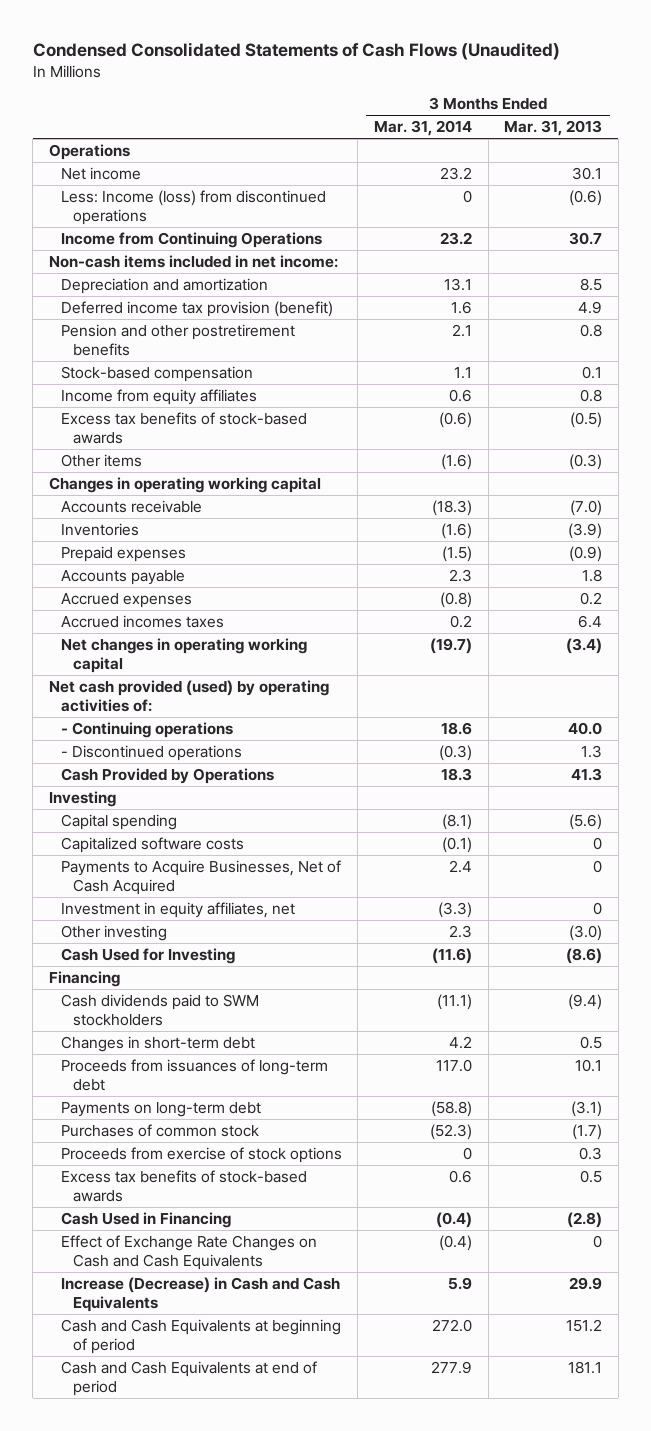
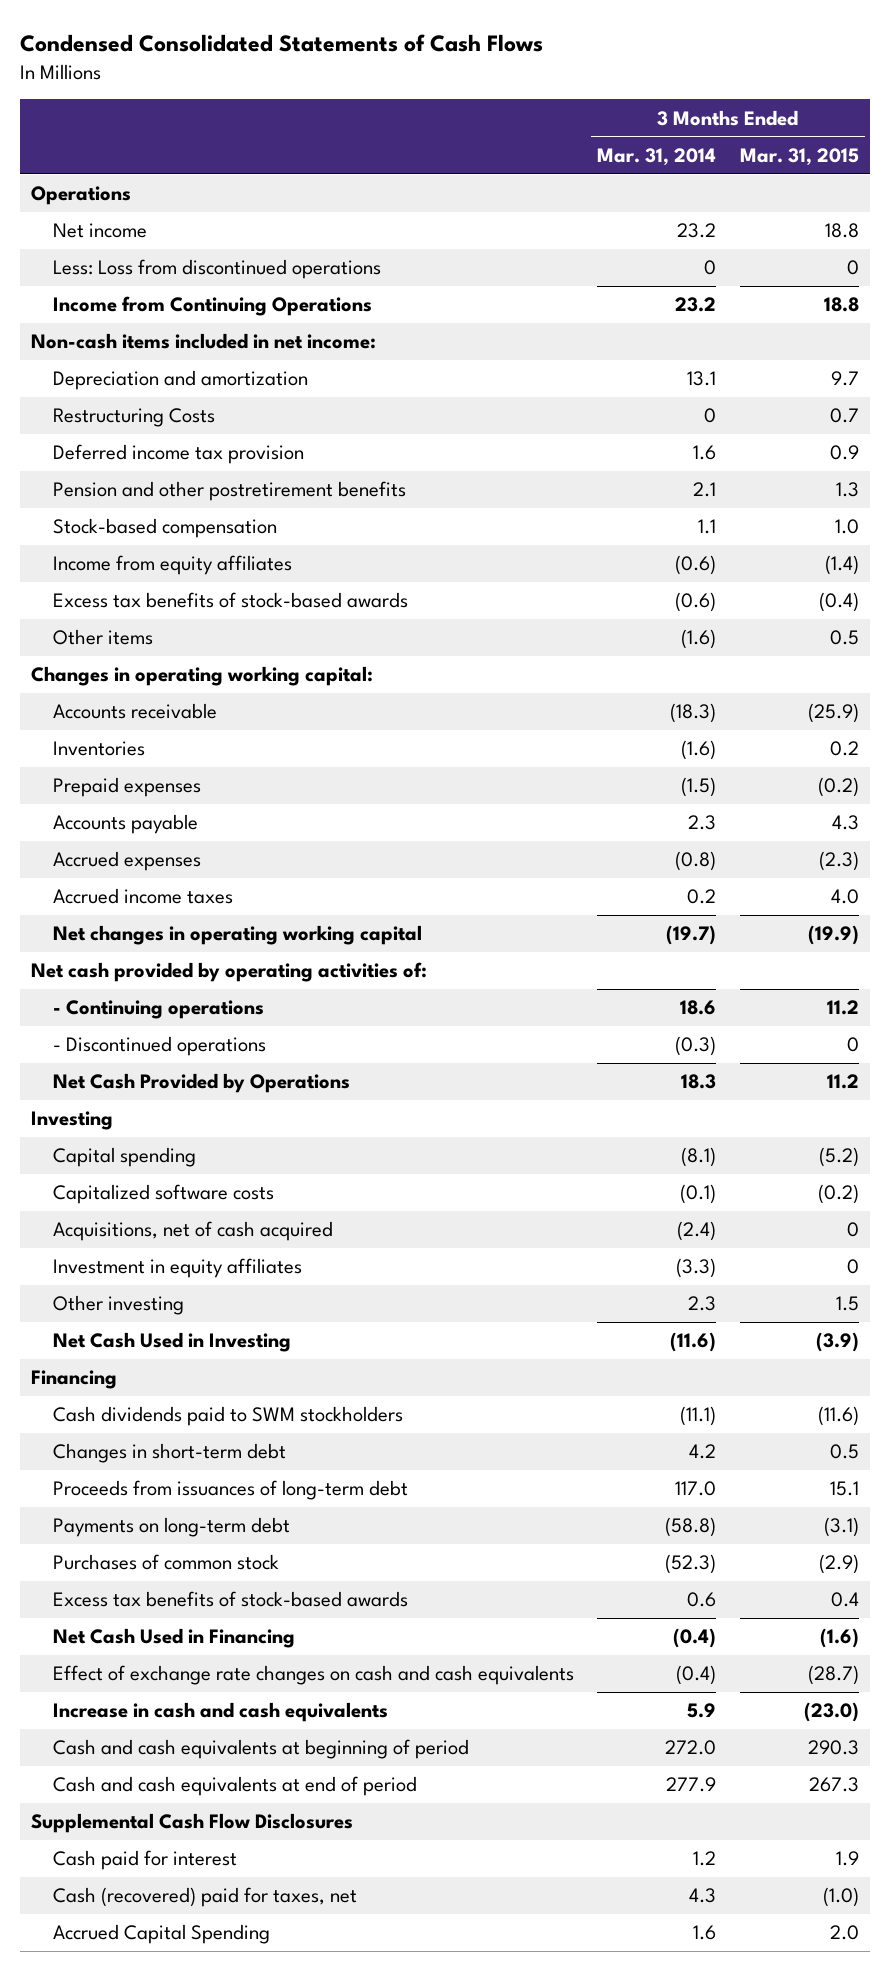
[32,42,560,61] Condensed Consolidated Statements of Cash Flows (Unaudited) -> [19,34,543,53] Condensed Consolidated Statements of Cash Flows
[504,120,603,137] Mar. 31, 2013 -> none
none -> [739,147,859,166] Mar. 31, 2015
[60,189,326,226] Less: Income (loss) from discontinued operations -> [52,259,381,280] Less: Loss from discontinued operations
none -> [52,408,215,428] Restructuring Costs
[60,300,333,317] Deferred income tax provision (benefit) -> [52,444,304,465] Deferred income tax provision
[449,388,473,402] 0.6 -> [675,555,717,576] (0.6)
[48,476,321,493] Changes in operating working capital -> [31,666,374,687] Changes in operating working capital:
[60,614,224,628] Accrued incomes taxes -> [52,888,233,905] Accrued income taxes
[48,679,329,713] Net cash provided (used) by operating activities of: -> [31,962,428,983] Net cash provided by operating activities of:
[60,767,274,784] Cash Provided by Operations -> [52,1073,350,1094] Net Cash Provided by Operations
[60,859,341,896] Payments to Acquire Businesses, Net of Cash Acquired -> [52,1221,333,1242] Acquisitions, net of cash acquired
[449,859,473,873] 2.4 -> [677,1221,717,1242] (2.4)
[60,901,295,918] Investment in equity affiliates, net -> [52,1258,302,1279] Investment in equity affiliates
[60,947,235,964] Cash Used for Investing -> [52,1332,291,1353] Net Cash Used in Investing
[60,1146,342,1163] Proceeds from exercise of stock options -> none
[60,1211,231,1228] Cash Used in Financing -> [52,1628,295,1649] Net Cash Used in Financing
[60,1234,317,1271] Effect of Exchange Rate Changes on Cash and Cash Equivalents -> [52,1665,574,1686] Effect of exchange rate changes on cash and cash equivalents
[60,1276,340,1313] Increase (Decrease) in Cash and Cash Equivalents -> [52,1702,388,1723] Increase in cash and cash equivalents
[60,1318,341,1355] Cash and Cash Equivalents at beginning of period -> [52,1739,469,1760] Cash and cash equivalents at beginning of period
[60,1360,317,1397] Cash and Cash Equivalents at end of period -> [52,1776,417,1797] Cash and cash equivalents at end of period
none -> [31,1813,354,1834] Supplemental Cash Flow Disclosures
none -> [52,1850,237,1871] Cash paid for interest
none -> [52,1887,357,1908] Cash (recovered) paid for taxes, net
none -> [52,1924,270,1945] Accrued Capital Spending

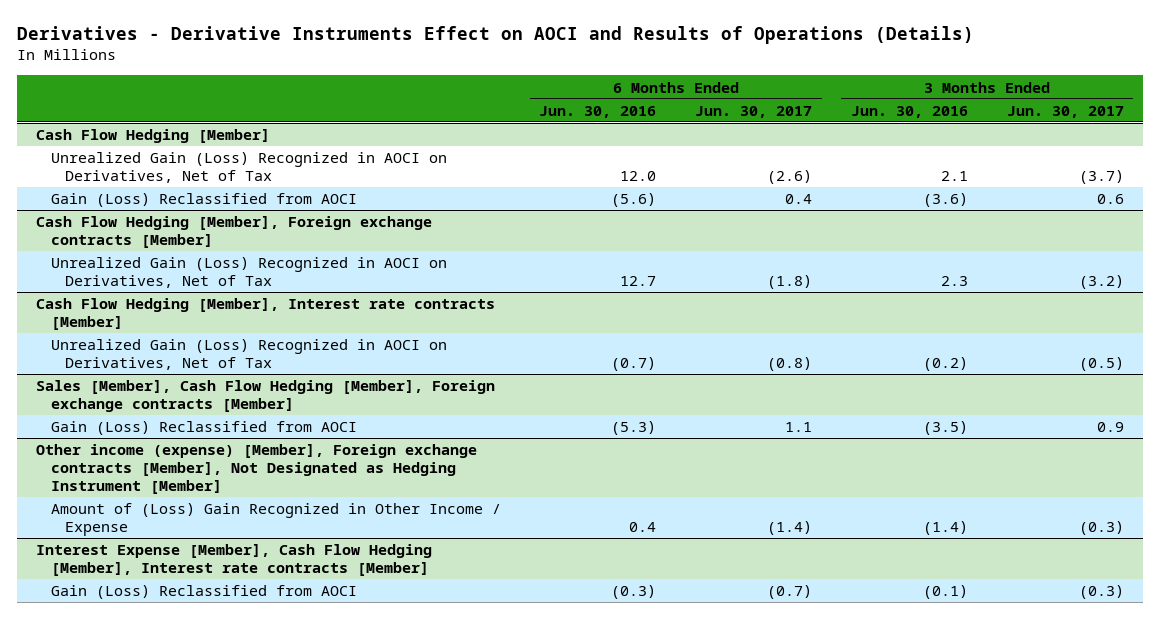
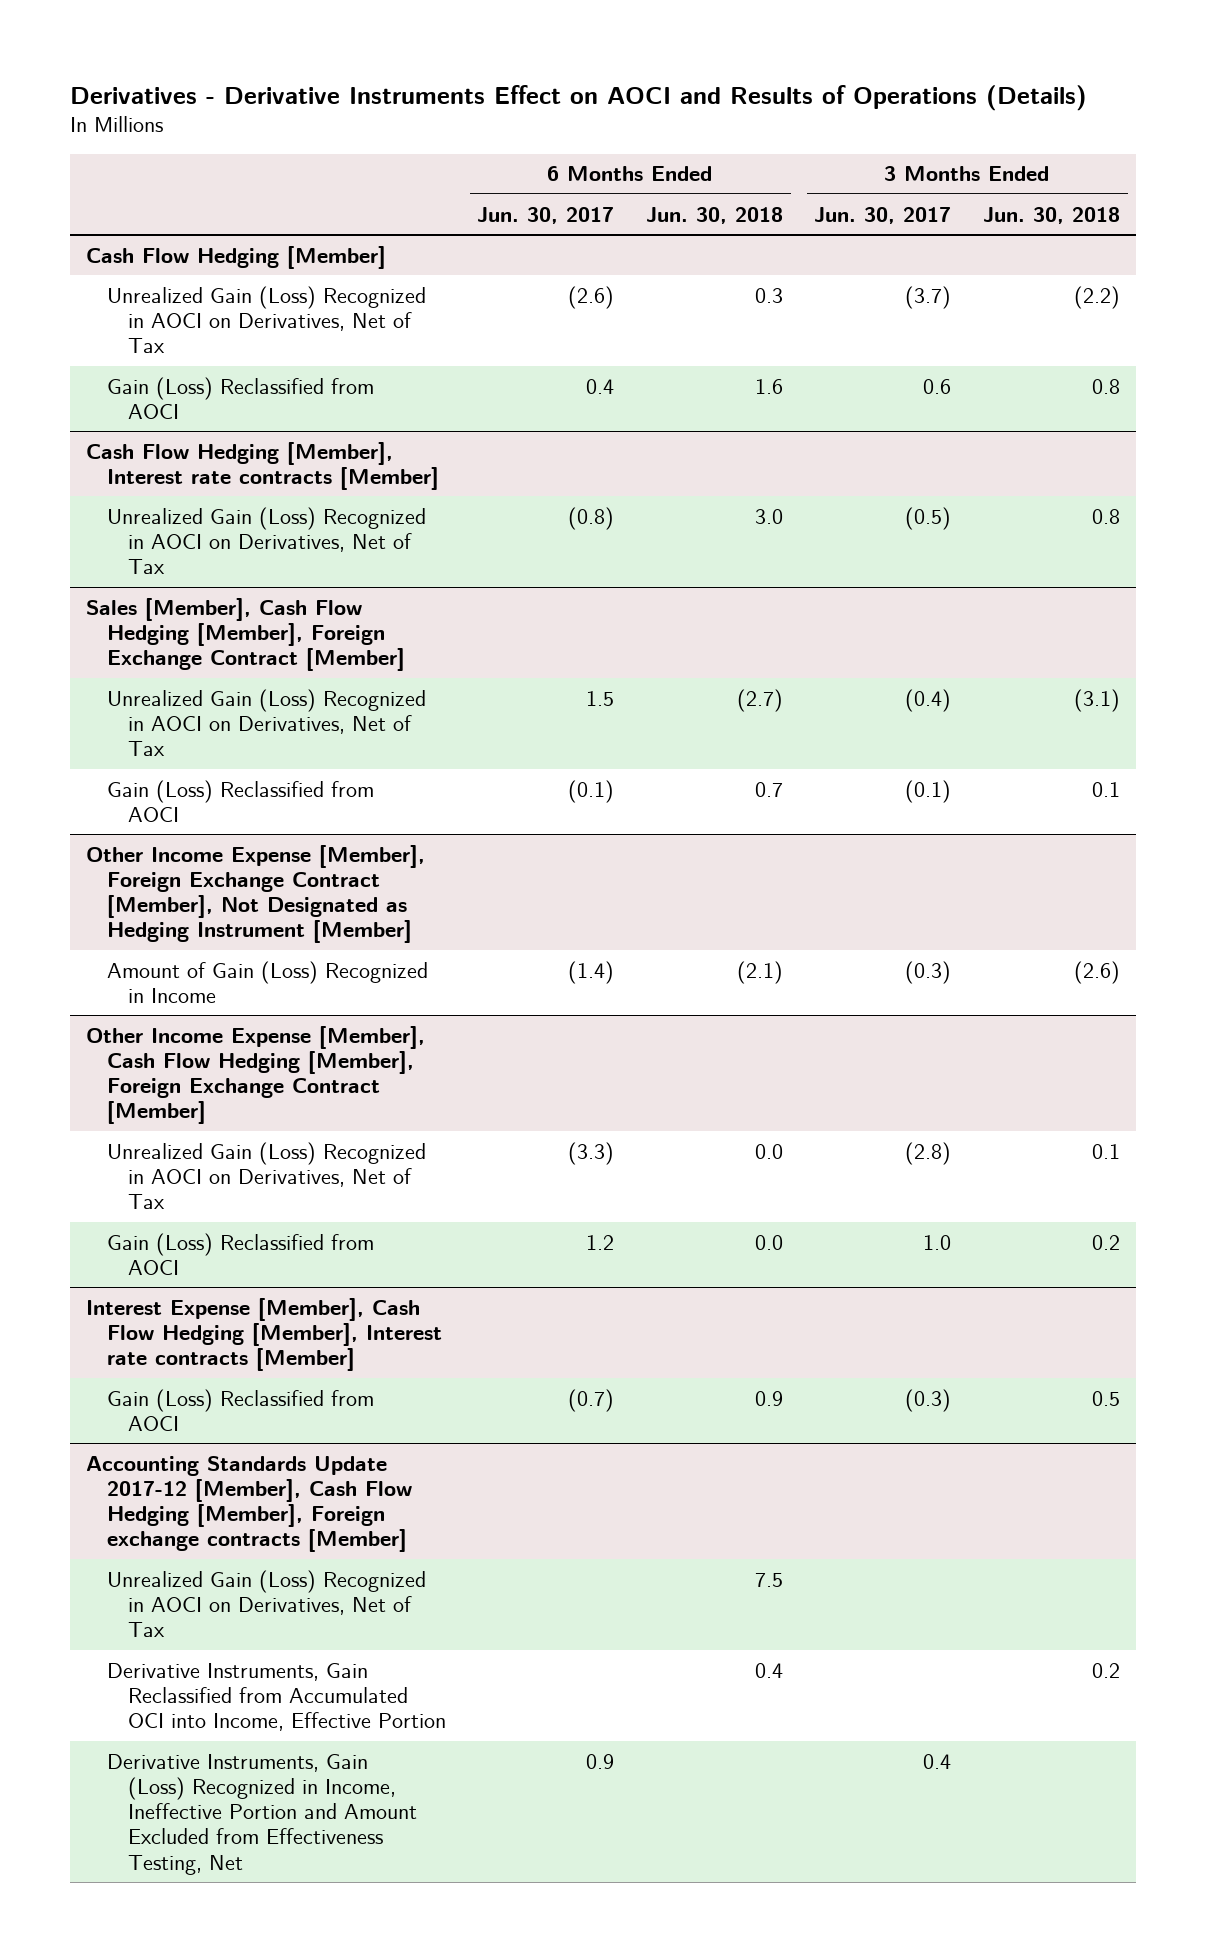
[539,105,657,118] Jun. 30, 2016 -> none
[850,105,968,118] Jun. 30, 2016 -> none
none -> [645,206,783,224] Jun. 30, 2018
none -> [982,206,1120,224] Jun. 30, 2018
[36,216,433,249] Cash Flow Hedging [Member], Foreign exchange contracts [Member] -> none
[50,257,447,289] Unrealized Gain (Loss) Recognized in AOCI on Derivatives, Net of Tax -> none
[36,380,496,413] Sales [Member], Cash Flow Hedging [Member], Foreign exchange contracts [Member] -> [86,597,406,672] Sales [Member], Cash Flow Hedging [Member], Foreign Exchange Contract [Member]
none -> [107,688,427,757] Unrealized Gain (Loss) Recognized in AOCI on Derivatives, Net of Tax
[785,422,813,433] 1.1 -> [568,779,615,803] (0.1)
[1096,422,1124,433] 0.9 -> [905,779,952,803] (0.1)
[36,444,478,495] Other income (expense) [Member], Foreign exchange contracts [Member], Not Designated as Hedging Instrument [Member] -> [86,844,426,944] Other Income Expense [Member], Foreign Exchange Contract [Member], Not Designated as Hedging Instrument [Member]
[50,503,501,537] Amount of (Loss) Gain Recognized in Other Income / Expense -> [107,960,429,1003] Amount of Gain (Loss) Recognized in Income
none -> [86,1025,426,1125] Other Income Expense [Member], Cash Flow Hedging [Member], Foreign Exchange Contract [Member]
none -> [107,1141,427,1210] Unrealized Gain (Loss) Recognized in AOCI on Derivatives, Net of Tax
none -> [107,1232,375,1275] Gain (Loss) Reclassified from AOCI
none -> [86,1455,413,1553] Accounting Standards Update 2017-12 [Member], Cash Flow Hedging [Member], Foreign exchange contracts [Member]
none -> [107,1569,427,1638] Unrealized Gain (Loss) Recognized in AOCI on Derivatives, Net of Tax
none -> [107,1662,447,1732] Derivative Instruments, Gain Reclassified from Accumulated OCI into Income, Effective Portion
none -> [107,1753,418,1875] Derivative Instruments, Gain (Loss) Recognized in Income, Ineffective Portion and Amount Excluded from Effectiveness Testing, Net

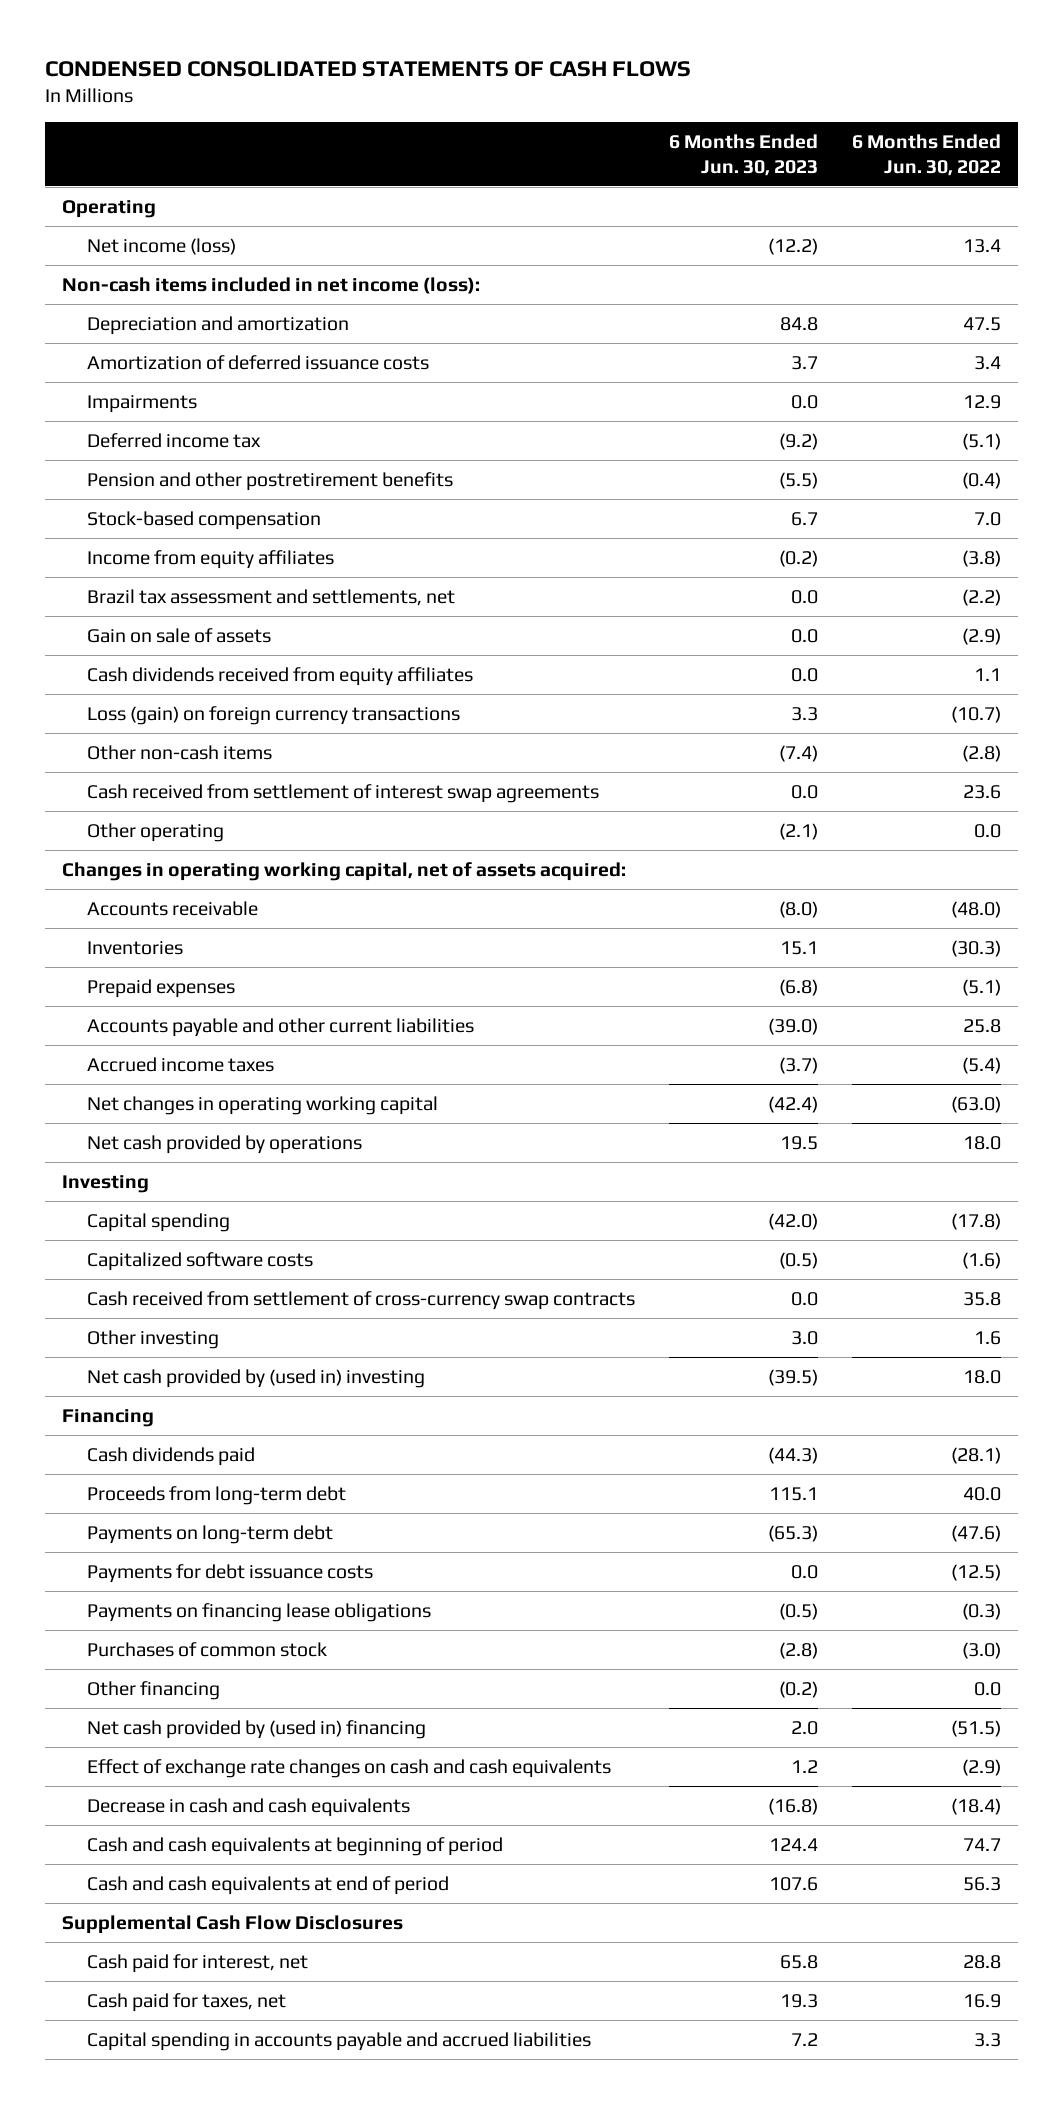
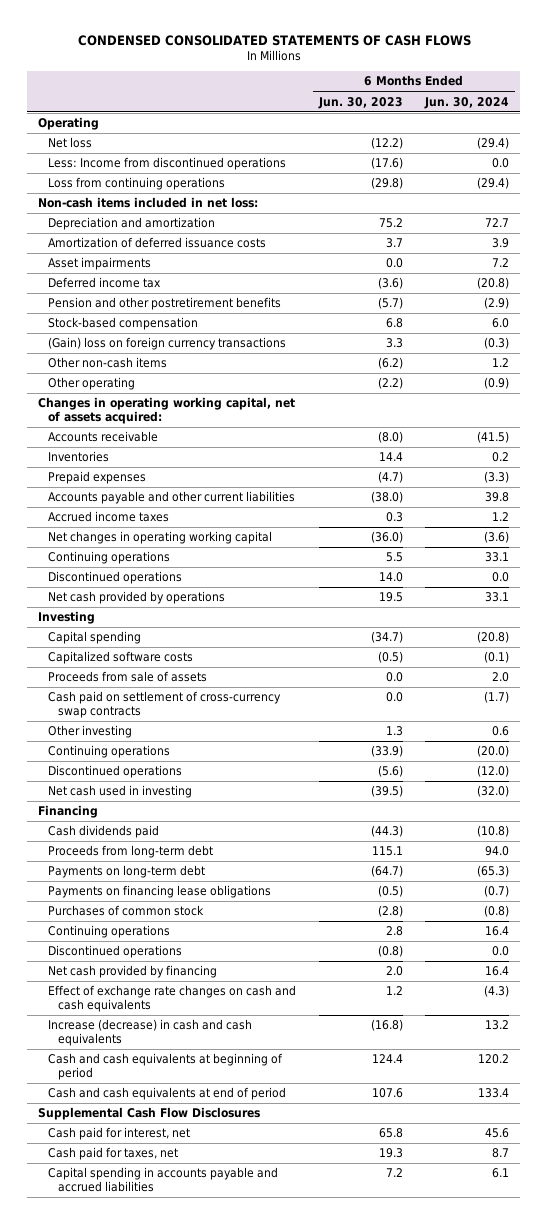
[852,133,1002,176] 6 Months Ended Jun. 30, 2022 -> none
none -> [423,96,509,109] Jun. 30, 2024
[87,237,237,255] Net income (loss) -> [48,137,93,149] Net loss
none -> [48,157,287,171] Less: Income from discontinued operations
none -> [48,177,226,191] Loss from continuing operations
[62,276,481,294] Non-cash items included in net income (loss): -> [38,197,259,209] Non-cash items included in net loss:
[780,316,819,331] 84.8 -> [378,218,403,229] 75.2
[87,549,335,569] Income from equity affiliates -> none
[87,588,456,606] Brazil tax assessment and settlements, net -> none
[87,627,272,643] Gain on sale of assets -> none
[87,666,474,686] Cash dividends received from equity affiliates -> none
[87,783,600,803] Cash received from settlement of interest swap agreements -> none
[87,394,198,413] Impairments -> [48,257,152,271] Asset impairments
[779,432,819,450] (9.2) -> [377,277,403,290] (3.6)
[779,471,819,489] (5.5) -> [377,297,403,310] (5.7)
[791,511,819,526] 6.7 -> [385,318,403,329] 6.8
[87,705,461,725] Loss (gain) on foreign currency transactions -> [48,337,287,351] (Gain) loss on foreign currency transactions
[779,744,819,762] (7.4) -> [377,357,403,370] (6.2)
[779,822,819,840] (2.1) -> [377,377,403,390] (2.2)
[780,940,819,955] 15.1 -> [378,452,403,462] 14.4
[779,978,819,996] (6.8) -> [377,471,403,484] (4.7)
[768,1017,819,1035] (39.0) -> [370,491,403,504] (38.0)
[779,1056,819,1074] (3.7) -> [385,512,403,523] 0.3
[768,1095,819,1113] (42.4) -> [370,531,403,544] (36.0)
none -> [48,551,171,565] Continuing operations
none -> [48,571,183,585] Discontinued operations
[768,1212,819,1230] (42.0) -> [370,631,403,644] (34.7)
none -> [48,671,208,683] Proceeds from sale of assets
[87,1290,636,1310] Cash received from settlement of cross-currency swap contracts -> [48,691,282,719] Cash paid on settlement of cross-currency swap contracts
[791,1330,819,1345] 3.0 -> [385,726,403,737] 1.3
none -> [48,745,171,759] Continuing operations
none -> [48,765,183,779] Discontinued operations
[87,1368,426,1388] Net cash provided by (used in) investing -> [48,785,193,799] Net cash used in investing
[87,1563,374,1583] Payments for debt issuance costs -> none
[768,1524,819,1542] (65.3) -> [370,865,403,878] (64.7)
[87,1680,221,1700] Other financing -> none
none -> [48,925,171,939] Continuing operations
none -> [48,945,183,959] Discontinued operations
[87,1719,427,1739] Net cash provided by (used in) financing -> [48,965,218,979] Net cash provided by financing
[87,1797,411,1817] Decrease in cash and cash equivalents -> [48,1019,253,1047] Increase (decrease) in cash and cash equivalents

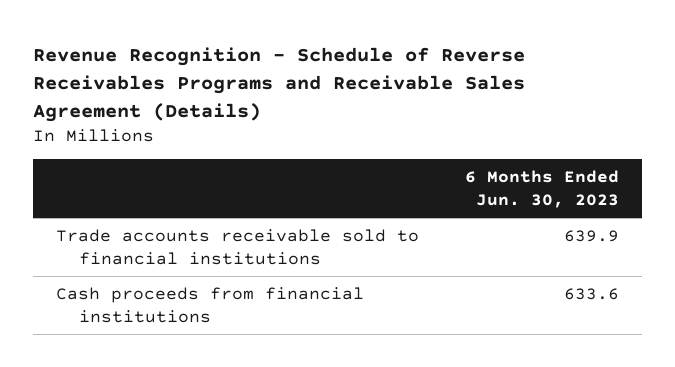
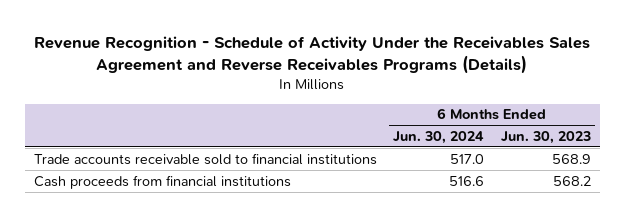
[33,47,526,122] Revenue Recognition - Schedule of Reverse Receivables Programs and Receivable Sales Agreement (Details) -> [34,35,591,74] Revenue Recognition - Schedule of Activity Under the Receivables Sales Agreement and Reverse Receivables Programs (Details)
none -> [393,130,485,144] Jun. 30, 2024
[563,229,619,242] 639.9 -> [552,153,592,164] 568.9
[563,287,619,300] 633.6 -> [553,175,592,186] 568.2

